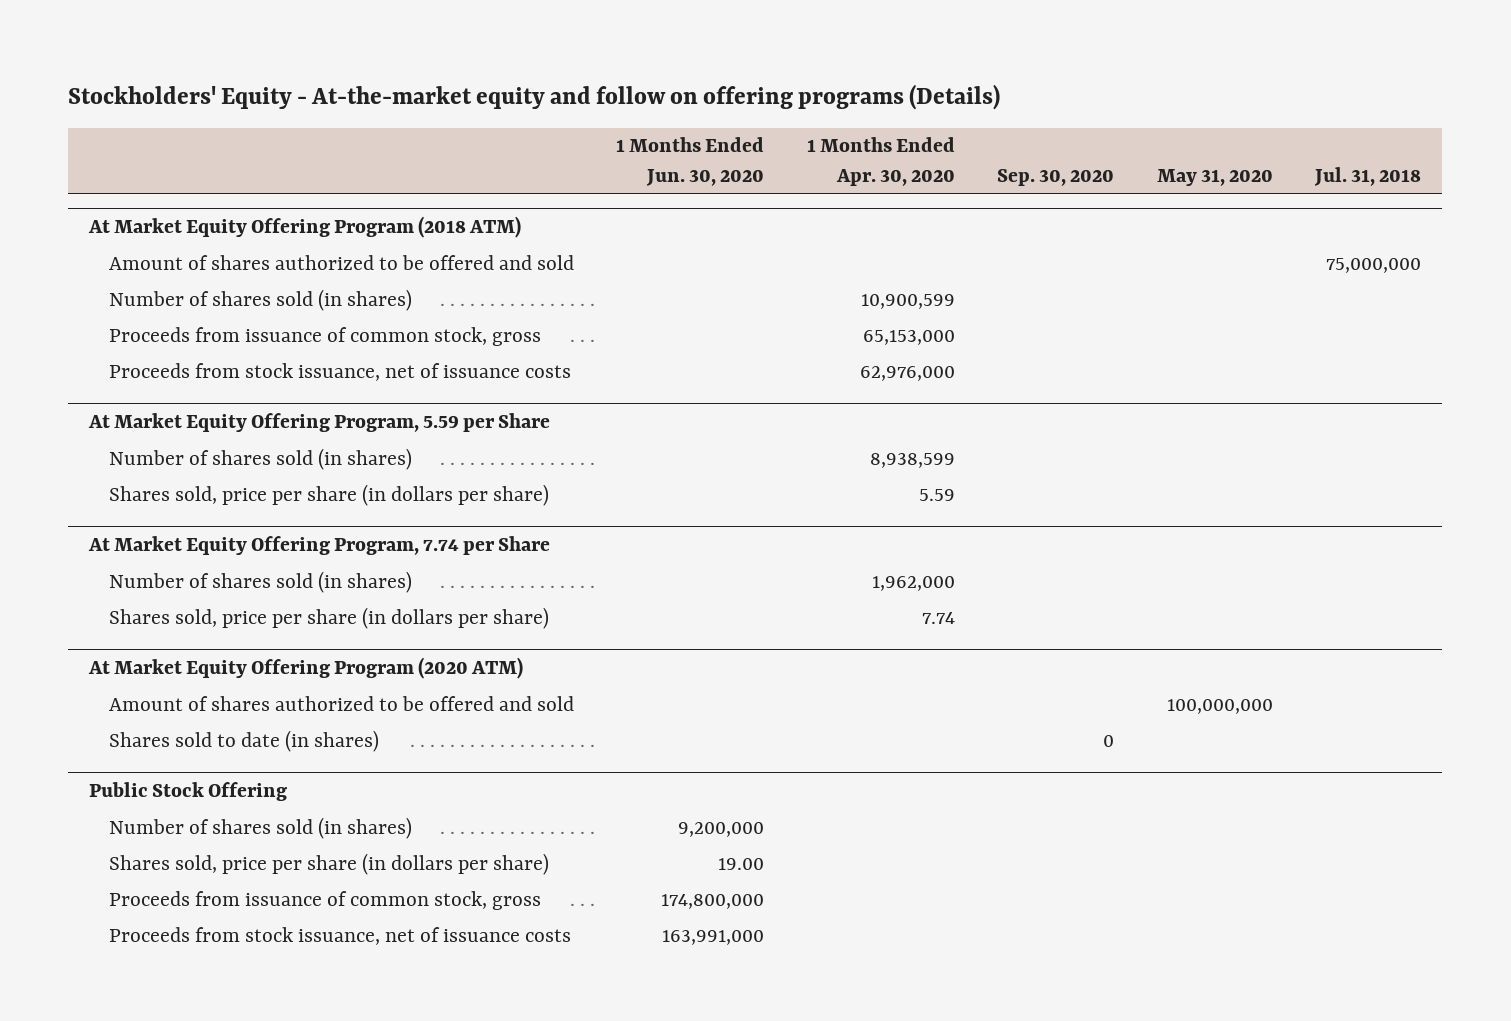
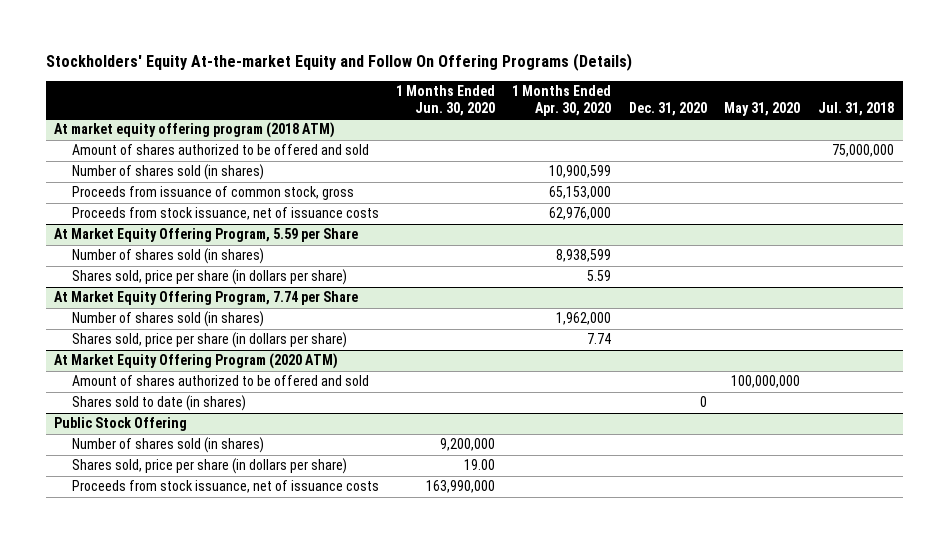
[68,84,1001,111] Stockholders' Equity - At-the-market equity and follow on offering programs (Details) -> [45,53,632,72] Stockholders' Equity At-the-market Equity and Follow On Offering Programs (Details)
[997,168,1115,186] Sep. 30, 2020 -> none
none -> [628,101,707,116] Dec. 31, 2020
[88,216,522,239] At Market Equity Offering Program (2018 ATM) -> [54,122,336,139] At market equity offering program (2018 ATM)
[108,890,541,910] Proceeds from issuance of common stock, gross -> none
[662,929,765,945] 163,991,000 -> [426,480,496,494] 163,990,000

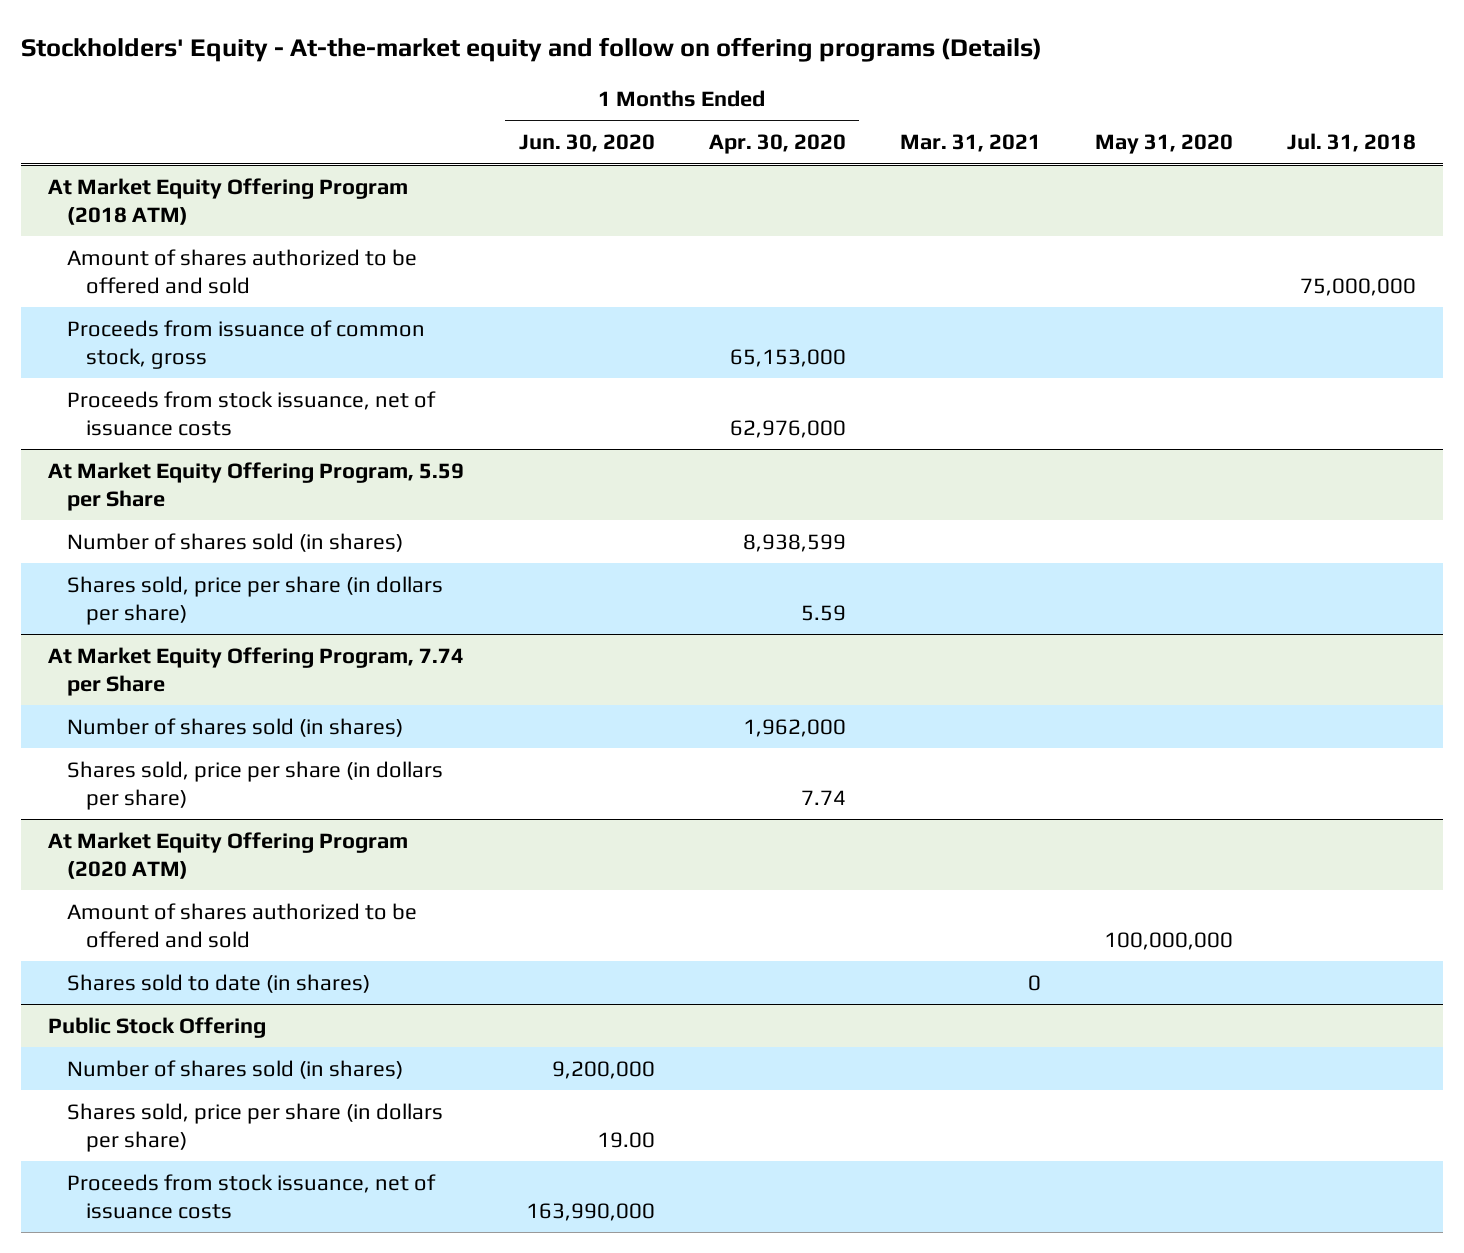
[45,53,632,72] Stockholders' Equity At-the-market Equity and Follow On Offering Programs (Details) -> [21,36,1043,62] Stockholders' Equity - At-the-market equity and follow on offering programs (Details)
[628,101,707,116] Dec. 31, 2020 -> none
none -> [899,134,1041,153] Mar. 31, 2021
[54,122,336,139] At market equity offering program (2018 ATM) -> [48,177,409,225] At Market Equity Offering Program (2018 ATM)
[71,164,264,181] Number of shares sold (in shares) -> none

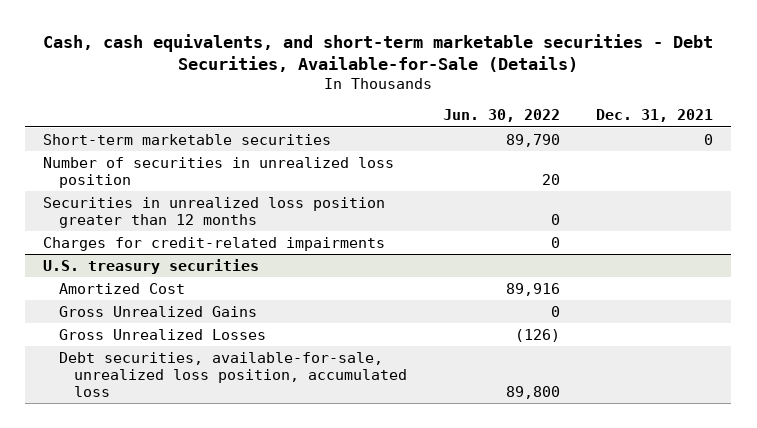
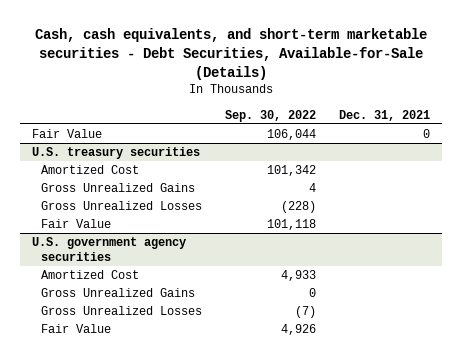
[443,109,561,123] Jun. 30, 2022 -> none
none -> [225,109,317,122] Sep. 30, 2022
[43,156,395,188] Number of securities in unrealized loss position -> none
[43,196,386,228] Securities in unrealized loss position greater than 12 months -> none
[43,236,386,251] Charges for credit-related impairments -> none
[43,133,332,145] Short-term marketable securities -> [31,129,102,139] Fair Value
[58,351,407,397] Debt securities, available-for-sale, unrealized loss position, accumulated loss -> none
none -> [41,219,112,229] Fair Value
none -> [31,237,186,262] U.S. government agency securities
none -> [41,270,140,280] Amortized Cost
none -> [41,288,196,298] Gross Unrealized Gains
none -> [41,306,203,316] Gross Unrealized Losses
none -> [41,324,112,334] Fair Value

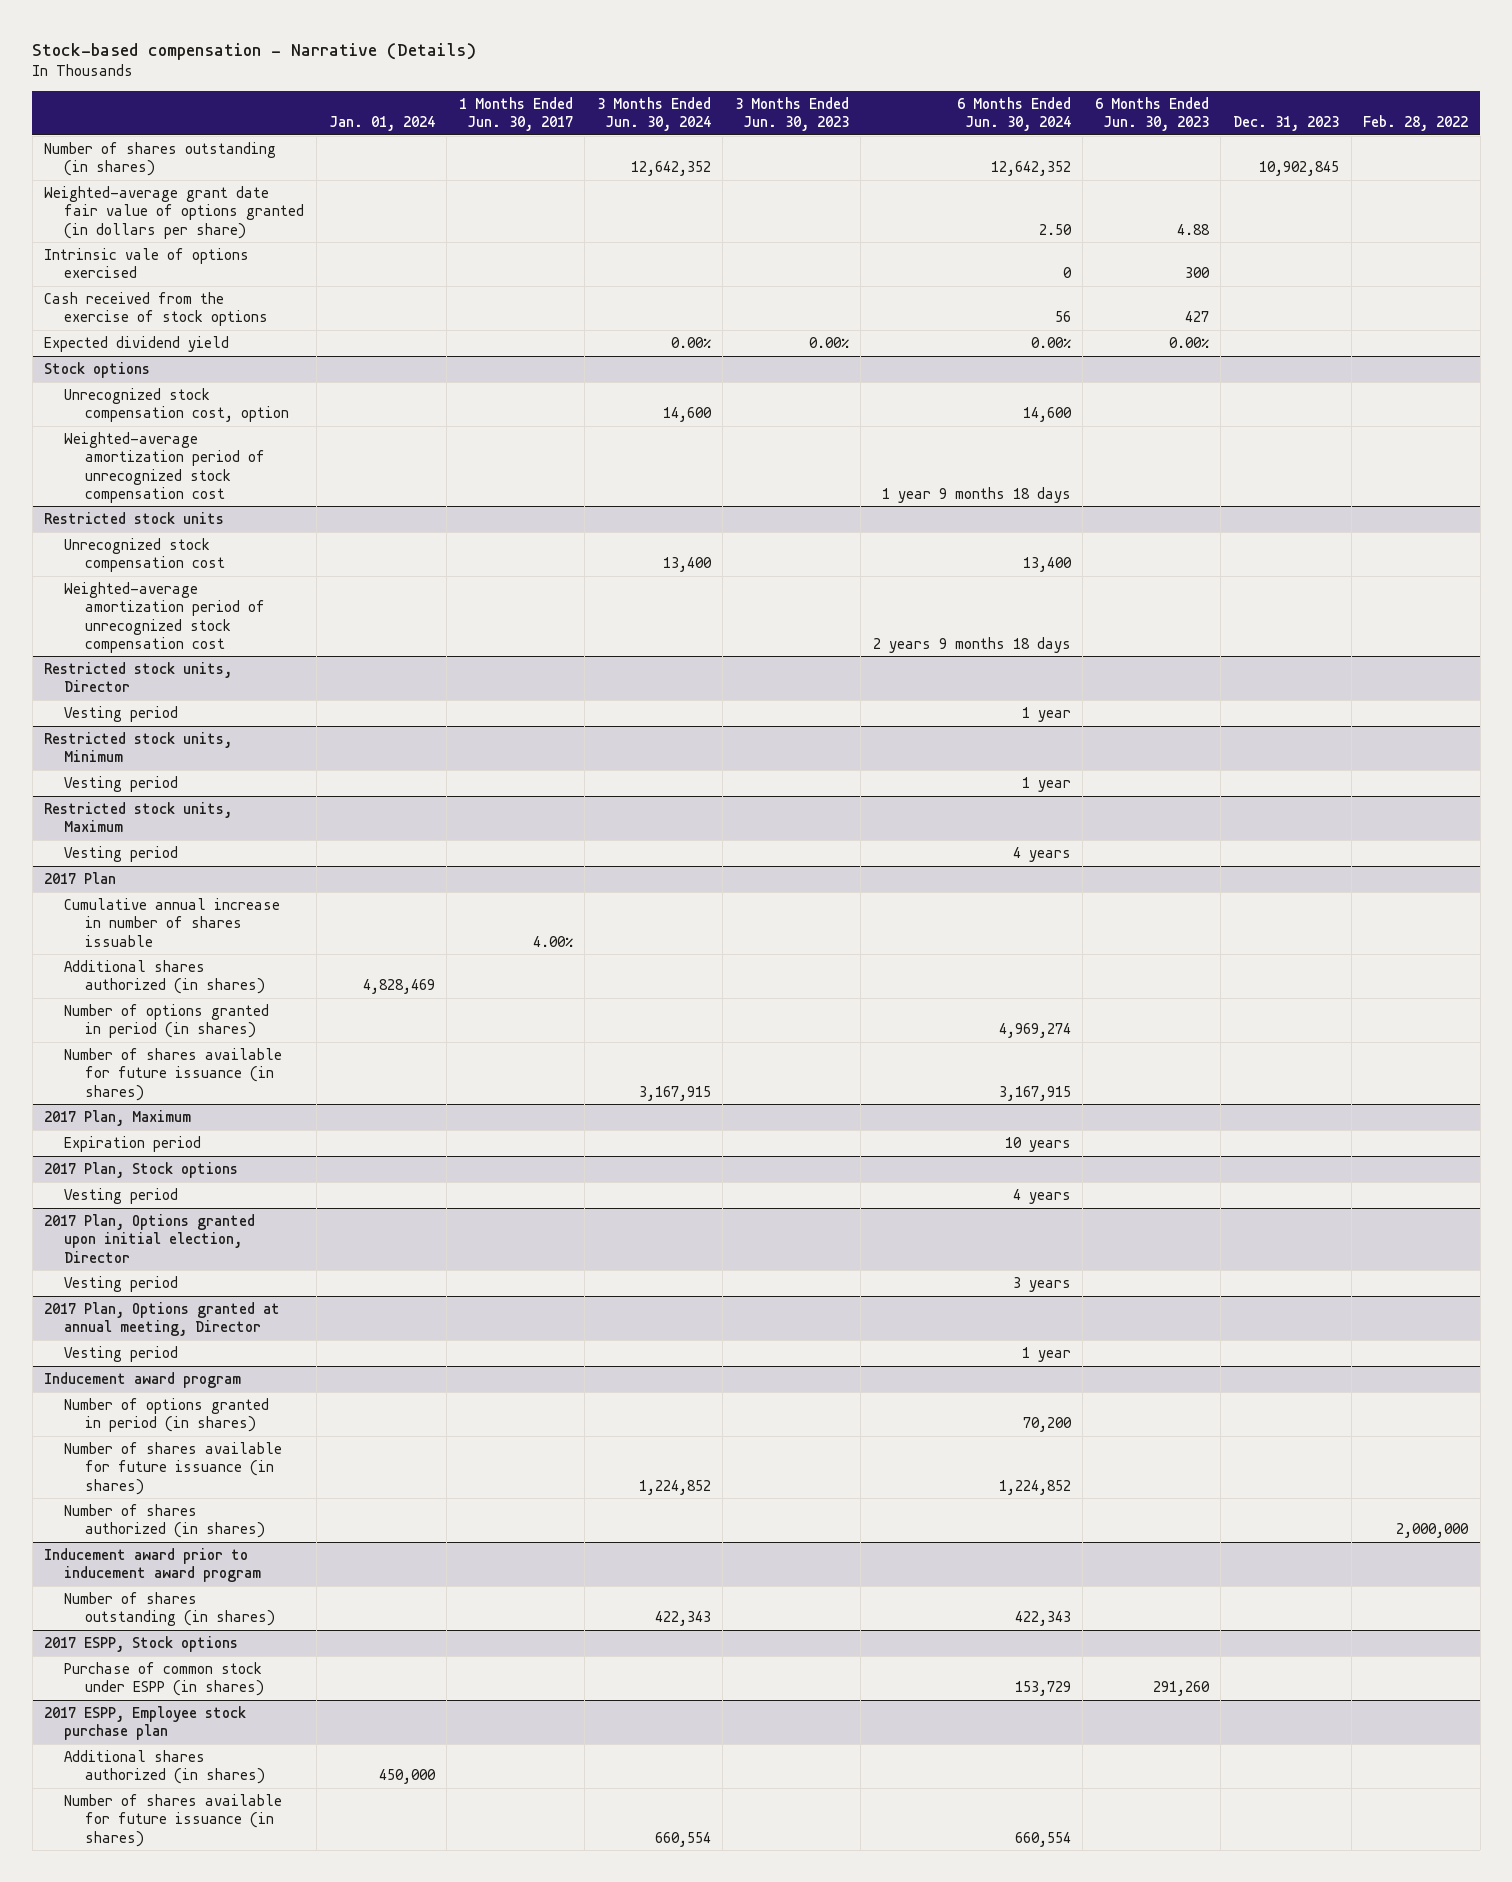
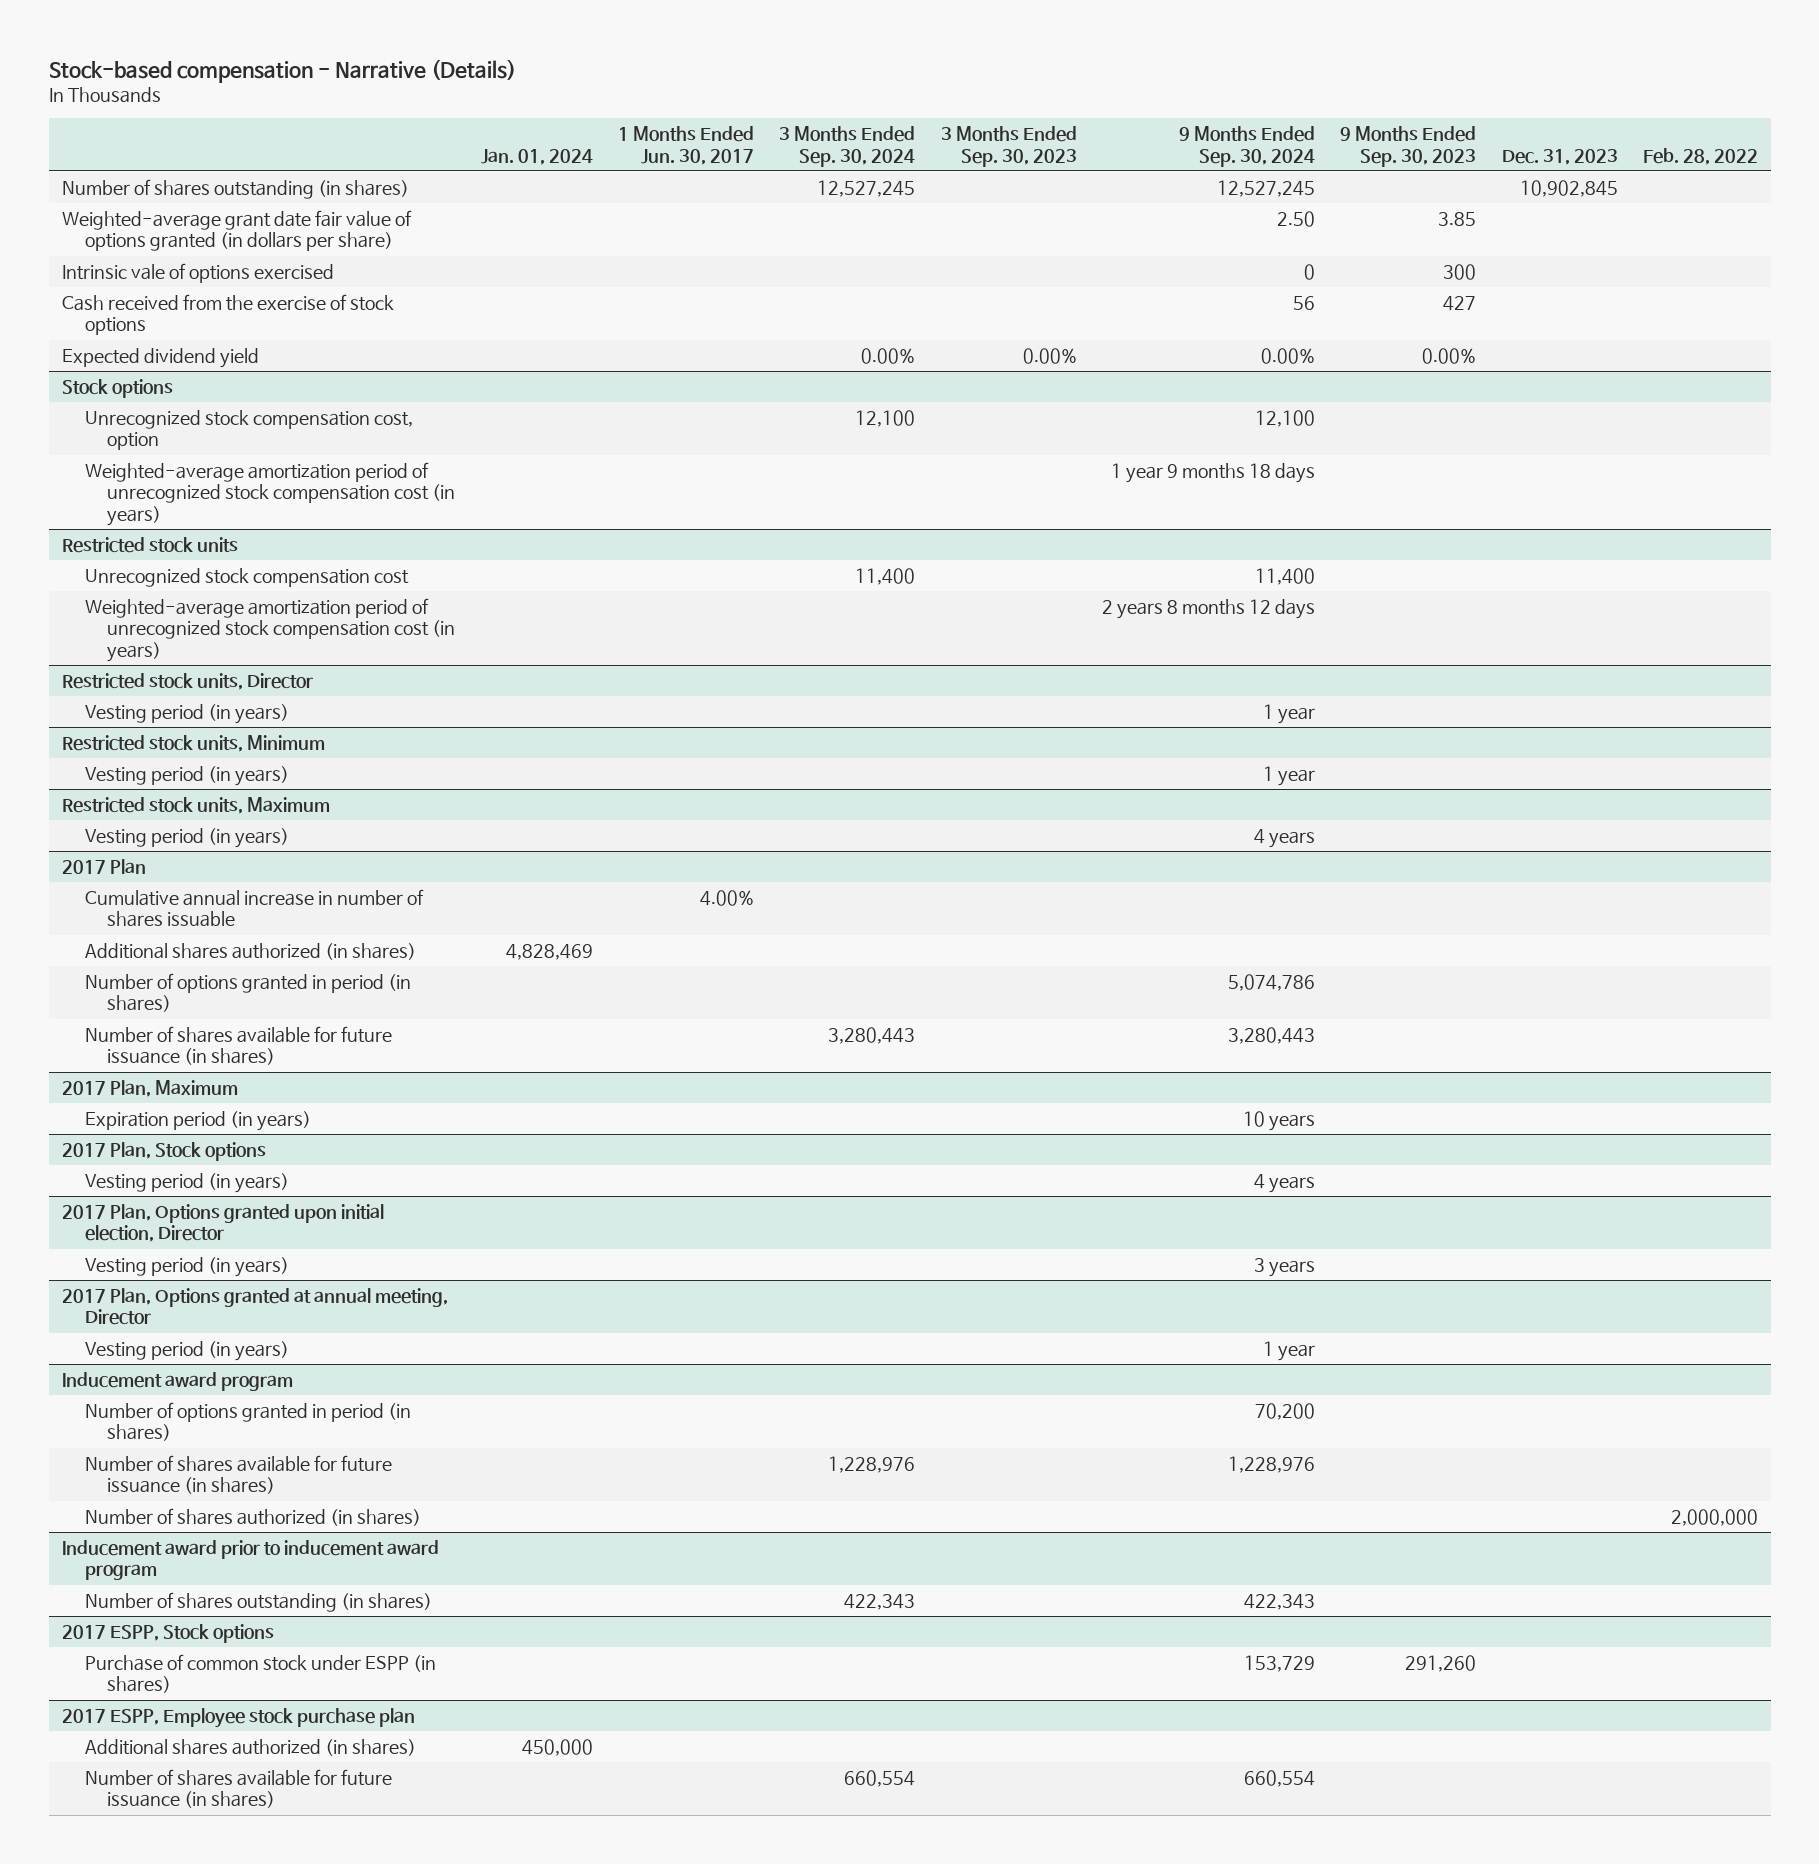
[596,97,711,132] 3 Months Ended Jun. 30, 2024 -> none
[734,97,849,132] 3 Months Ended Jun. 30, 2023 -> none
[956,97,1071,132] 6 Months Ended Jun. 30, 2024 -> none
[1094,97,1209,132] 6 Months Ended Jun. 30, 2023 -> none
none -> [779,126,916,167] 3 Months Ended Sep. 30, 2024
none -> [940,126,1077,167] 3 Months Ended Sep. 30, 2023
none -> [1178,126,1315,167] 9 Months Ended Sep. 30, 2024
none -> [1340,126,1477,167] 9 Months Ended Sep. 30, 2023
[64,431,265,503] Weighted-average amortization period of unrecognized stock compensation cost -> [84,461,456,527] Weighted-average amortization period of unrecognized stock compensation cost (in years)
[64,581,265,653] Weighted-average amortization period of unrecognized stock compensation cost -> [84,597,456,663] Weighted-average amortization period of unrecognized stock compensation cost (in years)
[64,705,179,722] Vesting period -> [84,703,289,724] Vesting period (in years)
[64,775,179,792] Vesting period -> [84,765,289,786] Vesting period (in years)
[64,845,179,862] Vesting period -> [84,827,289,848] Vesting period (in years)
[64,1135,202,1152] Expiration period -> [84,1110,311,1131] Expiration period (in years)
[64,1187,179,1204] Vesting period -> [84,1172,289,1193] Vesting period (in years)
[64,1275,179,1292] Vesting period -> [84,1256,289,1277] Vesting period (in years)
[64,1345,179,1362] Vesting period -> [84,1340,289,1361] Vesting period (in years)

